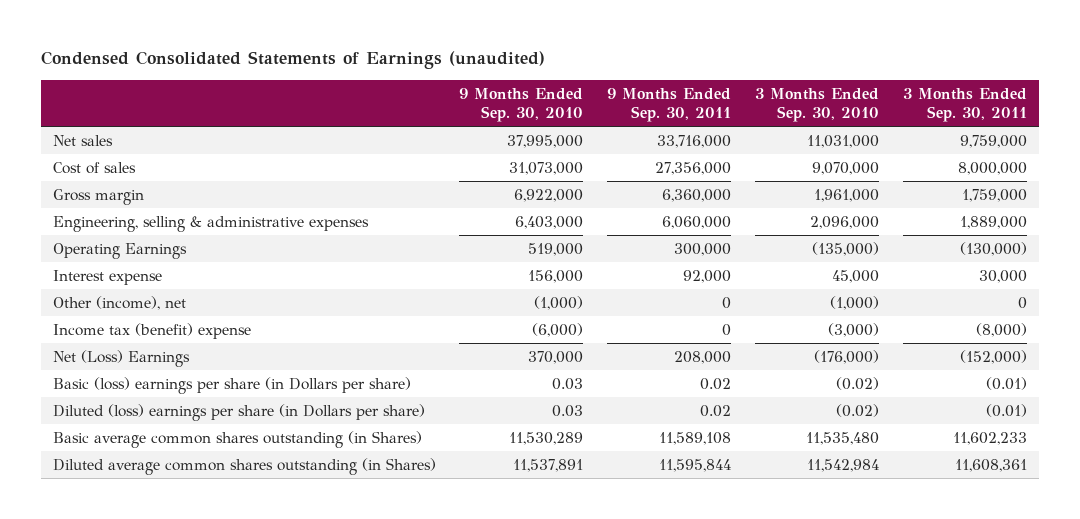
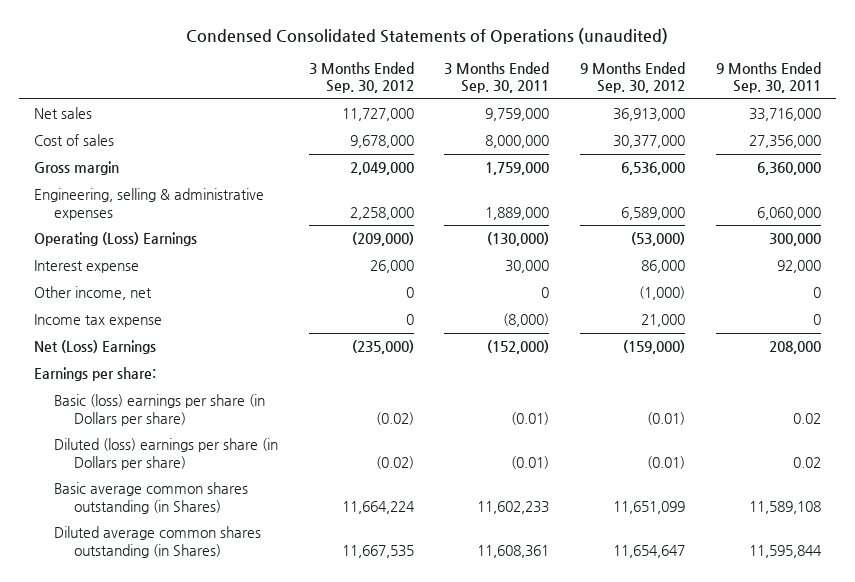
[40,51,545,70] Condensed Consolidated Statements of Earnings (unaudited) -> [186,27,669,44] Condensed Consolidated Statements of Operations (unaudited)
[459,87,584,122] 9 Months Ended Sep. 30, 2010 -> none
[755,87,880,122] 3 Months Ended Sep. 30, 2010 -> none
none -> [308,62,414,94] 3 Months Ended Sep. 30, 2012
none -> [579,62,685,94] 9 Months Ended Sep. 30, 2012
[52,242,187,259] Operating Earnings -> [34,232,198,247] Operating (Loss) Earnings
[52,295,186,310] Other (income), net -> [34,286,153,301] Other income, net
[52,322,251,339] Income tax (benefit) expense -> [34,314,163,328] Income tax expense
none -> [34,367,157,382] Earnings per share:

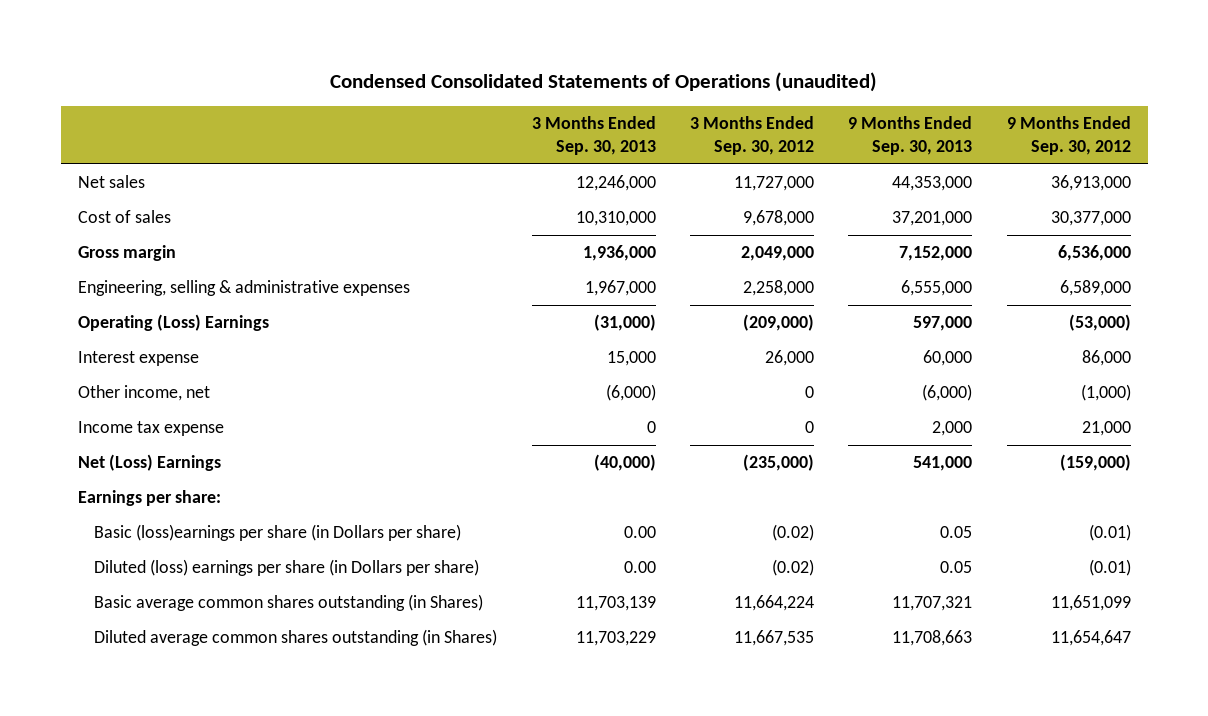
[444,62,550,94] 3 Months Ended Sep. 30, 2011 -> none
[715,62,821,94] 9 Months Ended Sep. 30, 2011 -> none
none -> [531,116,656,155] 3 Months Ended Sep. 30, 2013
none -> [848,116,973,155] 9 Months Ended Sep. 30, 2013
[54,394,266,426] Basic (loss) earnings per share (in Dollars per share) -> [94,524,462,542] Basic (loss)earnings per share (in Dollars per share)

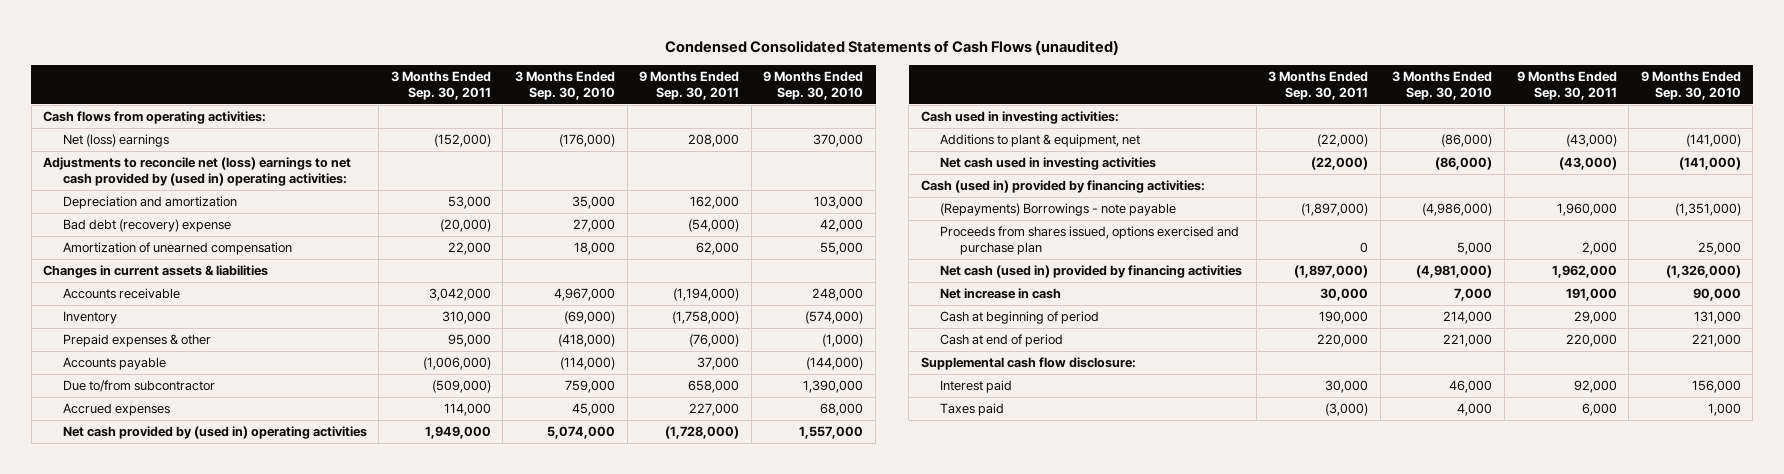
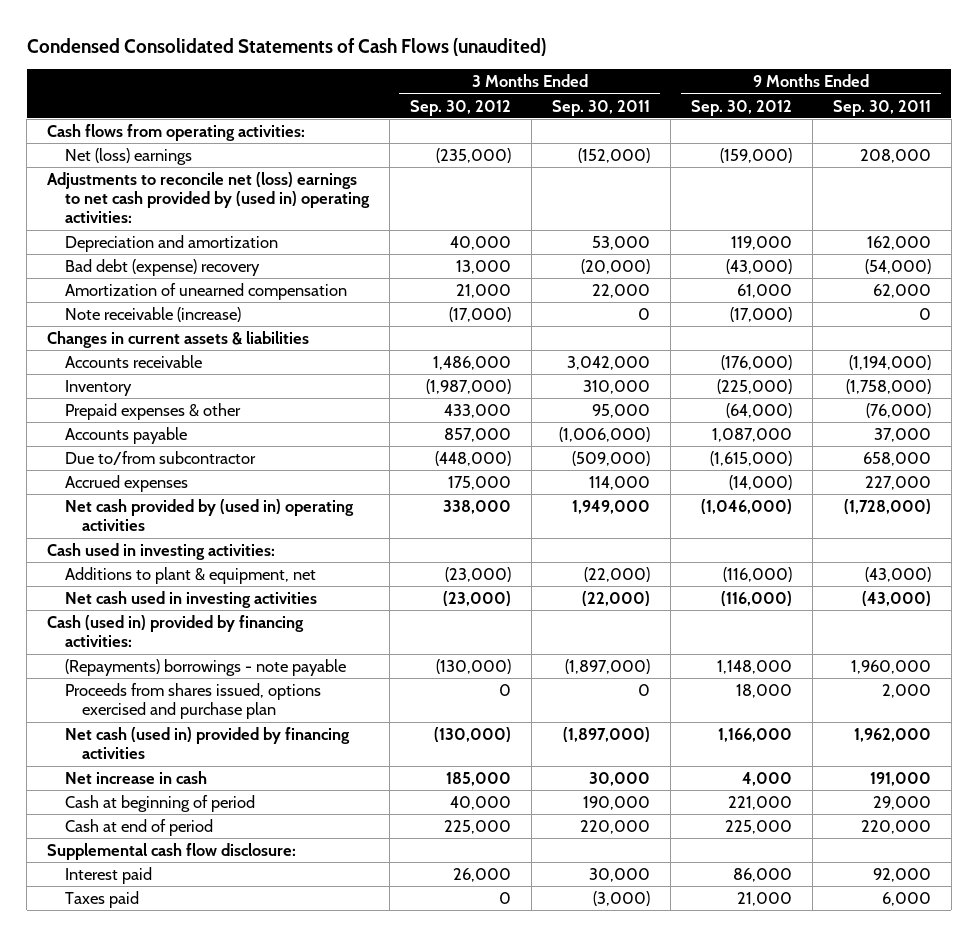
[515,70,616,100] 3 Months Ended Sep. 30, 2010 -> none
[763,70,864,100] 9 Months Ended Sep. 30, 2010 -> none
none -> [409,99,511,116] Sep. 30, 2012
none -> [690,99,792,116] Sep. 30, 2012
[62,218,231,232] Bad debt (recovery) expense -> [64,258,260,276] Bad debt (expense) recovery
none -> [64,306,241,322] Note receivable (increase)
[940,202,1177,216] (Repayments) Borrowings - note payable -> [64,658,346,676] (Repayments) borrowings - note payable

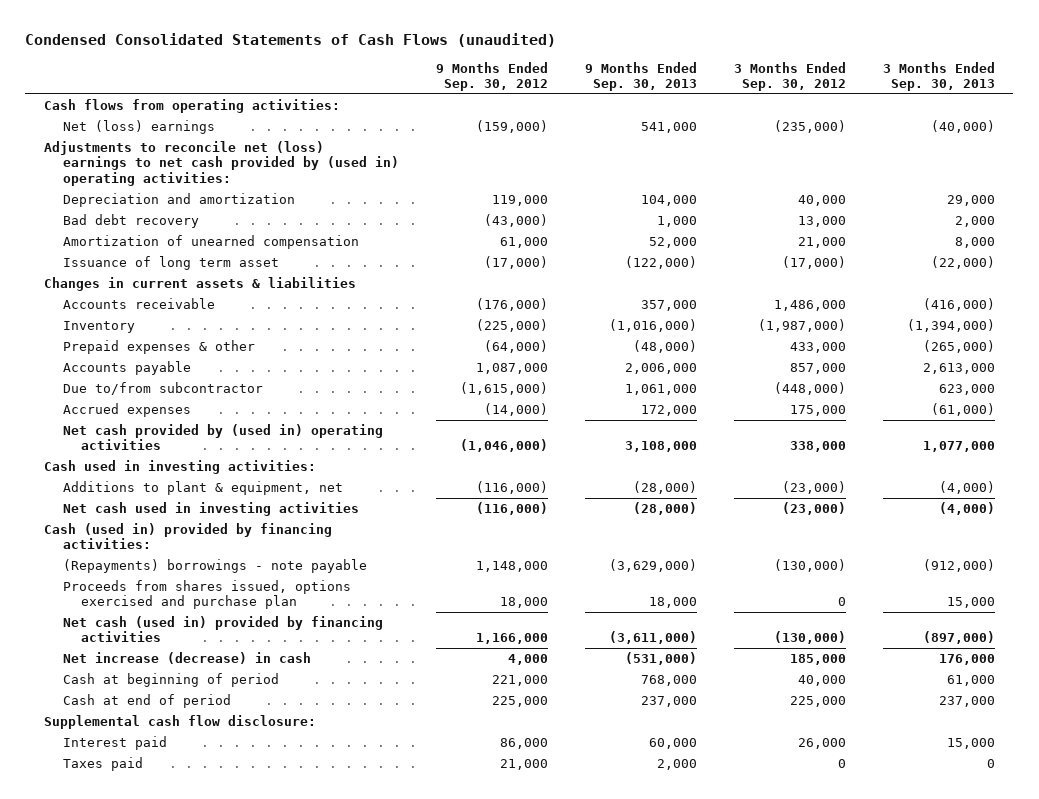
[551,99,650,116] Sep. 30, 2011 -> none
[832,99,931,116] Sep. 30, 2011 -> none
none -> [584,61,697,91] 9 Months Ended Sep. 30, 2013
none -> [882,61,995,91] 3 Months Ended Sep. 30, 2013
[64,258,260,276] Bad debt (expense) recovery -> [62,214,199,229] Bad debt recovery
[64,306,241,322] Note receivable (increase) -> [62,256,279,271] Issuance of long term asset
[64,770,207,784] Net increase in cash -> [62,652,311,665] Net increase (decrease) in cash

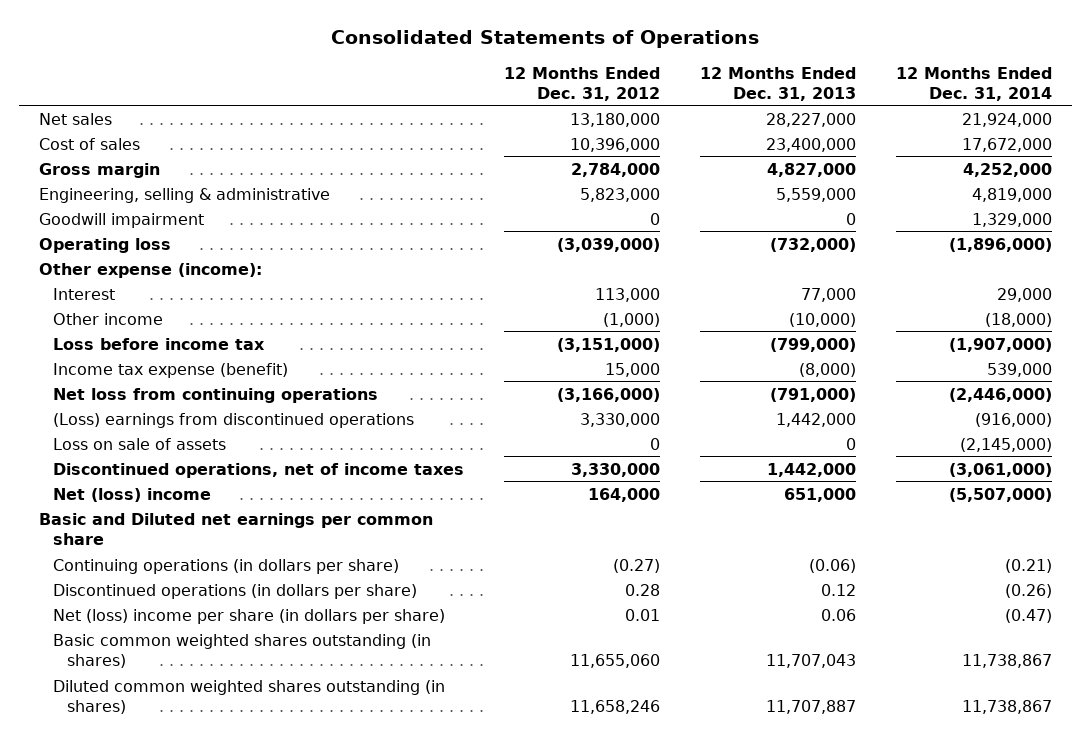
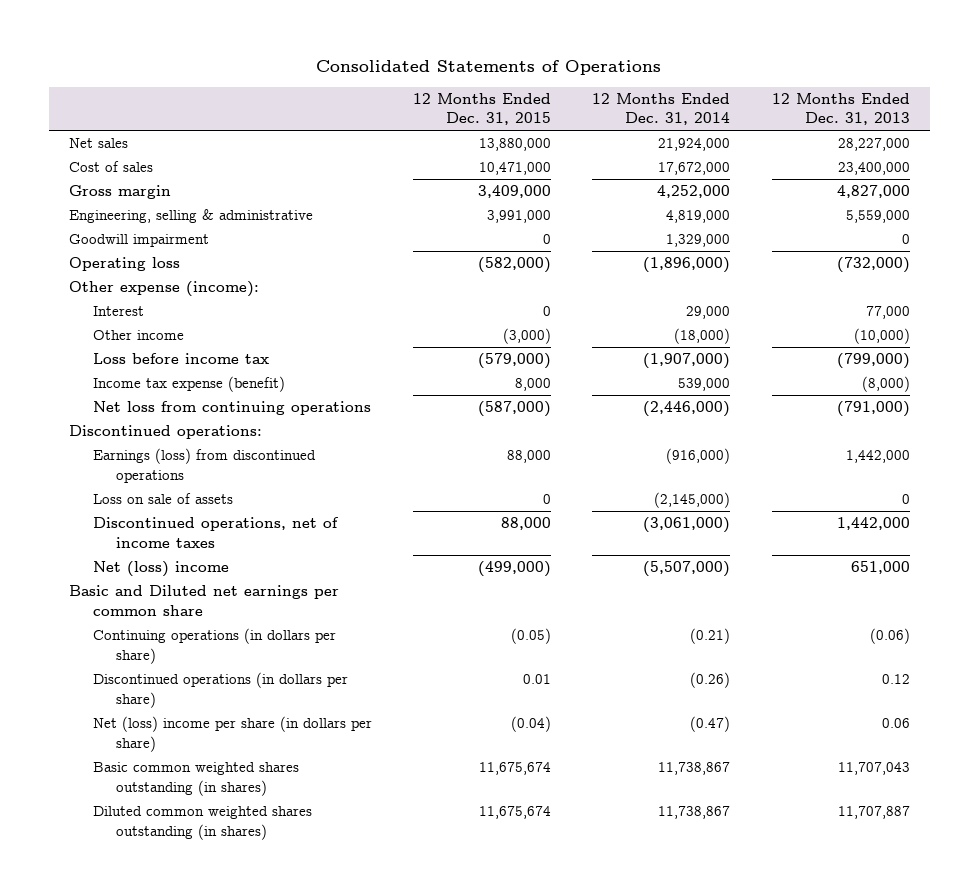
[504,66,661,101] 12 Months Ended Dec. 31, 2012 -> none
none -> [412,93,551,126] 12 Months Ended Dec. 31, 2015
none -> [69,425,263,440] Discontinued operations:
[52,412,414,428] (Loss) earnings from discontinued operations -> [92,448,316,483] Earnings (loss) from discontinued operations

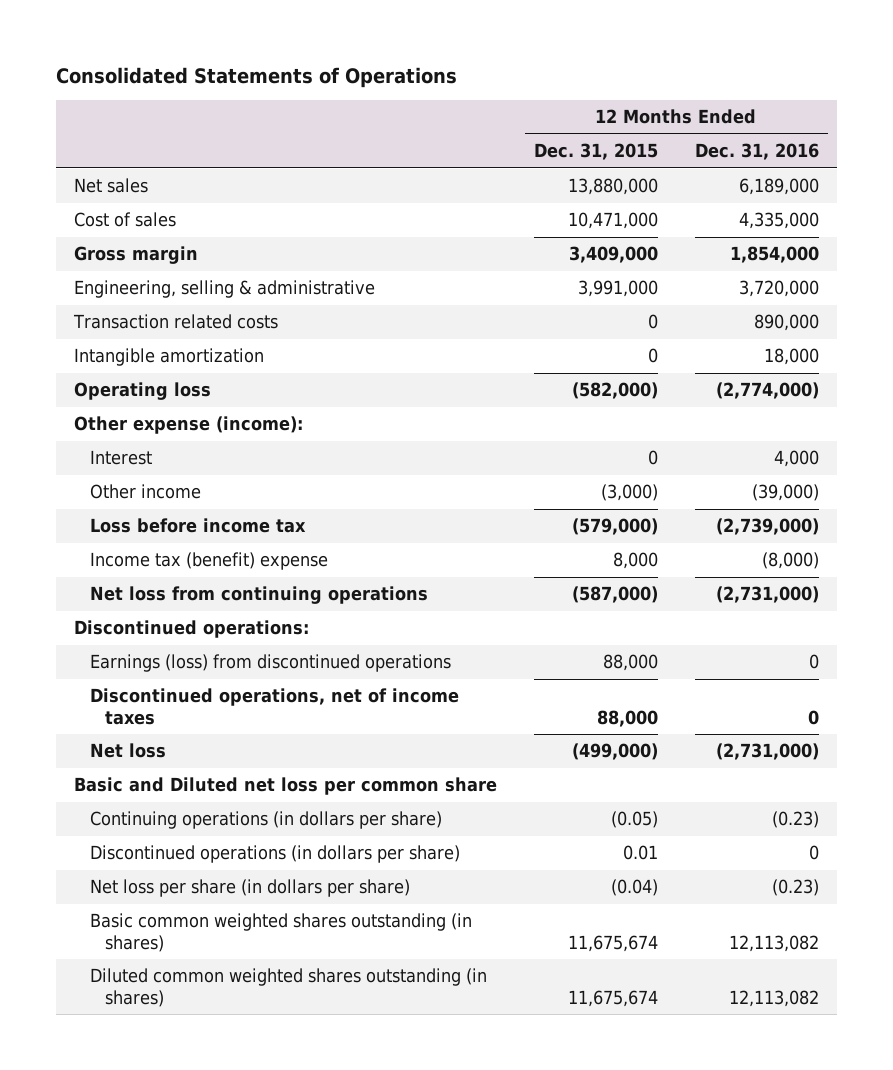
[592,93,731,126] 12 Months Ended Dec. 31, 2014 -> none
[771,93,910,126] 12 Months Ended Dec. 31, 2013 -> none
none -> [694,143,819,161] Dec. 31, 2016
[69,234,210,248] Goodwill impairment -> none
none -> [73,314,279,330] Transaction related costs
none -> [74,348,265,367] Intangible amortization
[92,376,285,393] Income tax expense (benefit) -> [89,552,328,571] Income tax (benefit) expense
[92,493,233,505] Loss on sale of assets -> none
[92,561,229,578] Net (loss) income -> [89,743,166,759] Net loss
[69,585,340,616] Basic and Diluted net earnings per common share -> [74,777,498,796] Basic and Diluted net loss per common share
[92,716,372,752] Net (loss) income per share (in dollars per share) -> [89,879,410,898] Net loss per share (in dollars per share)

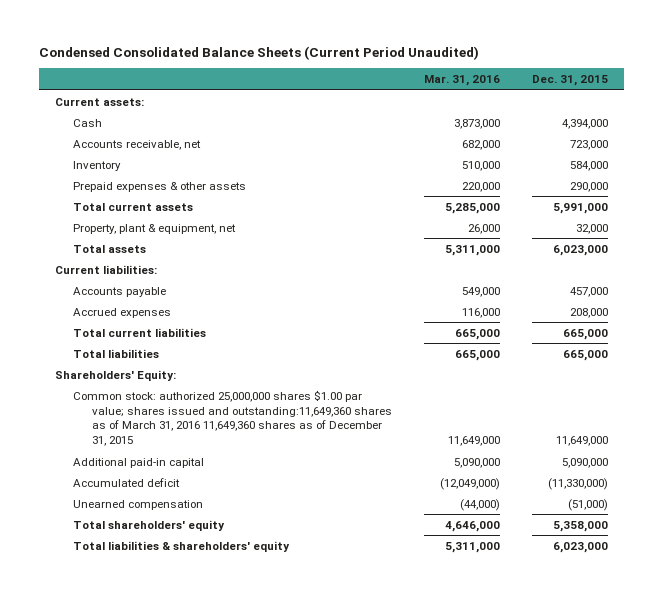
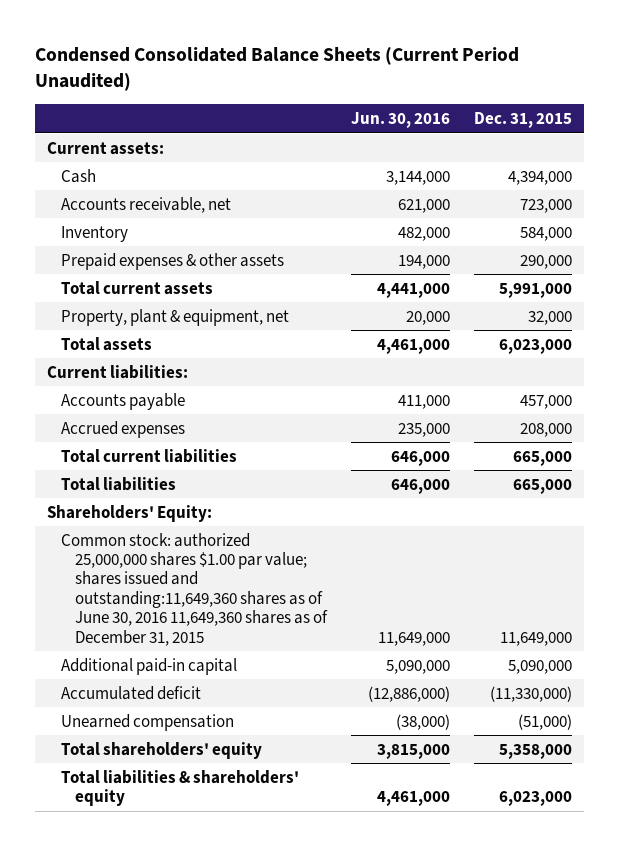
[423,75,500,87] Mar. 31, 2016 -> none
none -> [351,111,451,128] Jun. 30, 2016
[73,389,392,447] Common stock: authorized 25,000,000 shares $1.00 par value; shares issued and outstanding:11,649,360 shares as of March 31, 2016 11,649,360 shares as of December 31, 2015 -> [61,532,329,646] Common stock: authorized 25,000,000 shares $1.00 par value; shares issued and outstanding:11,649,360 shares as of June 30, 2016 11,649,360 shares as of December 31, 2015

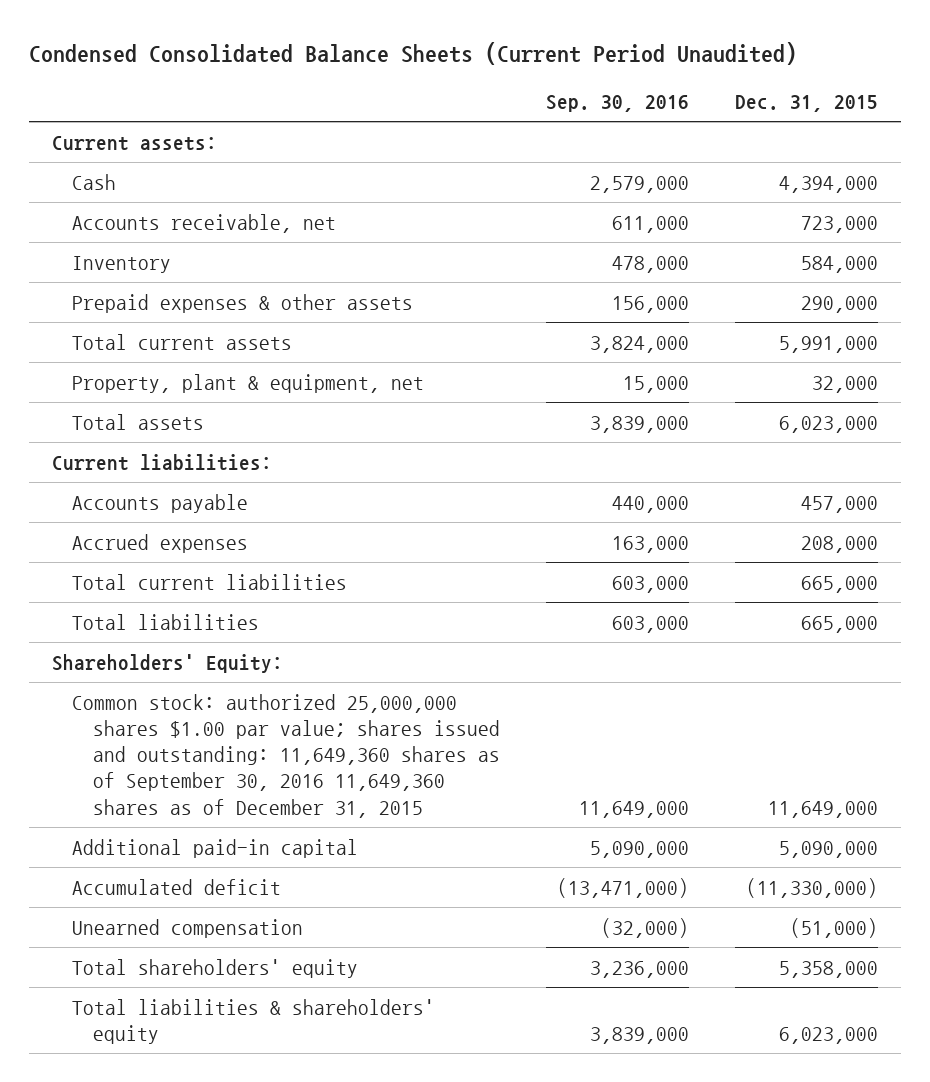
[351,111,451,128] Jun. 30, 2016 -> none
none -> [545,94,689,112] Sep. 30, 2016
[61,532,329,646] Common stock: authorized 25,000,000 shares $1.00 par value; shares issued and outstanding:11,649,360 shares as of June 30, 2016 11,649,360 shares as of December 31, 2015 -> [72,693,500,818] Common stock: authorized 25,000,000 shares $1.00 par value; shares issued and outstanding: 11,649,360 shares as of September 30, 2016 11,649,360 shares as of December 31, 2015

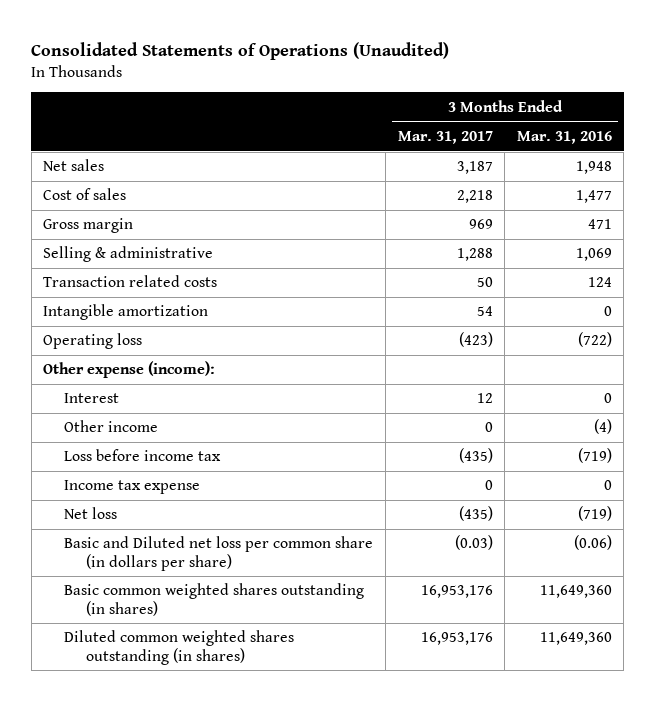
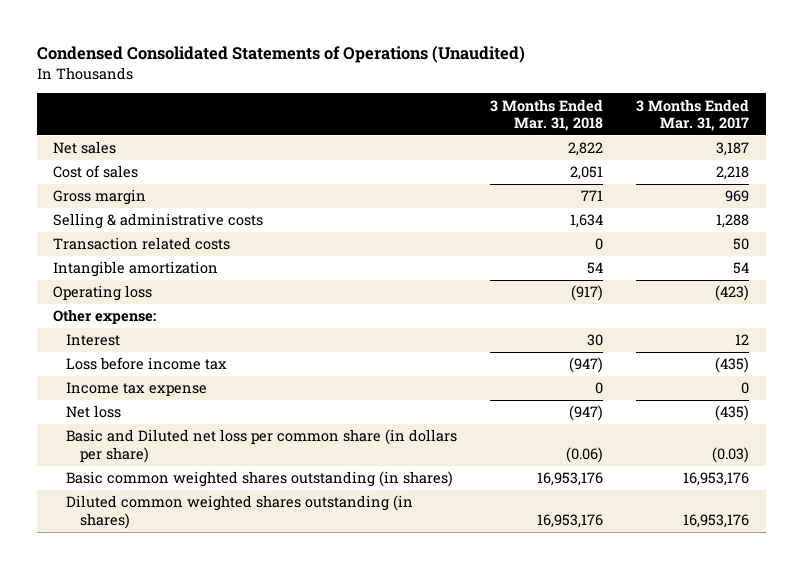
[31,41,450,60] Consolidated Statements of Operations (Unaudited) -> [36,46,525,64] Condensed Consolidated Statements of Operations (Unaudited)
[516,130,612,144] Mar. 31, 2016 -> none
none -> [490,98,604,132] 3 Months Ended Mar. 31, 2018
[43,246,214,263] Selling & administrative -> [53,213,264,230] Selling & administrative costs
[43,361,216,379] Other expense (income): -> [53,309,157,325] Other expense:
[64,420,159,433] Other income -> none

